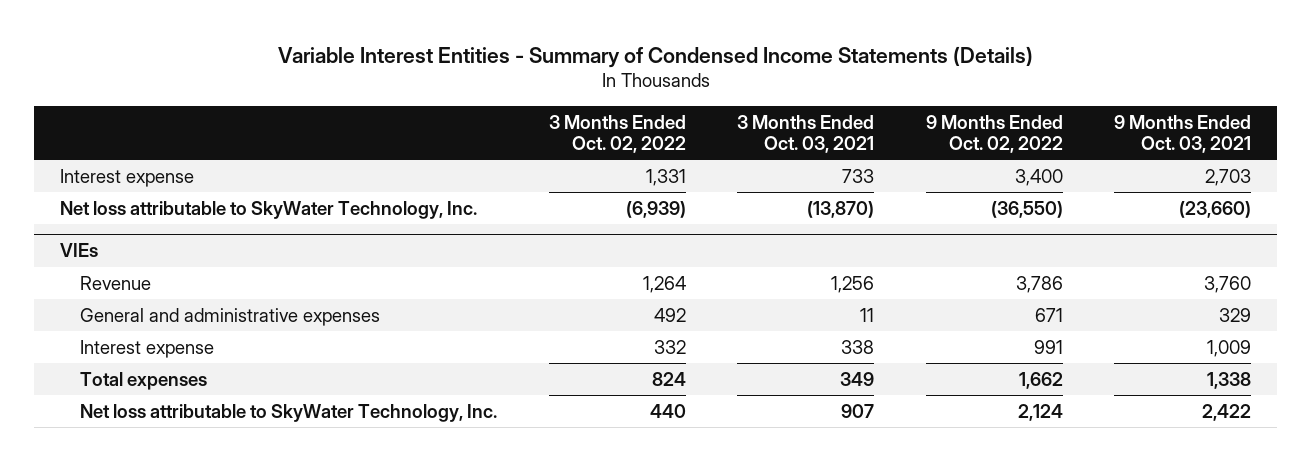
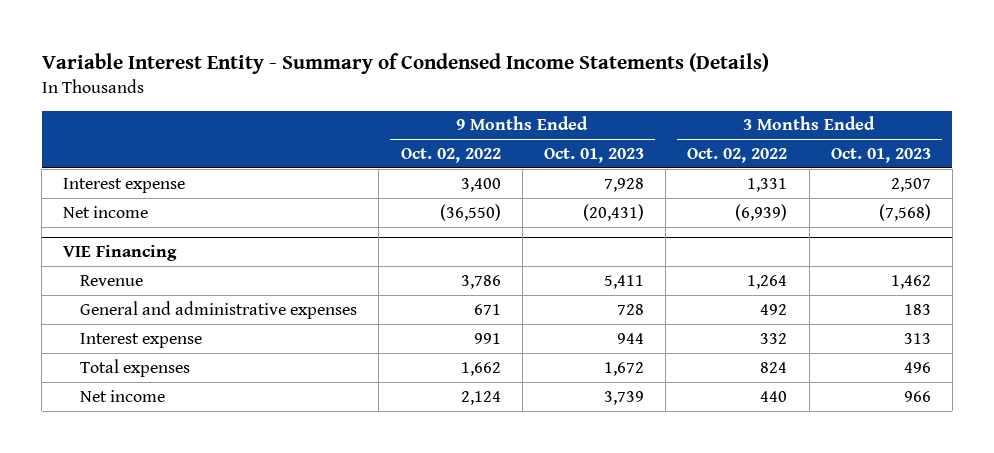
[277,45,1033,68] Variable Interest Entities - Summary of Condensed Income Statements (Details) -> [41,53,769,75] Variable Interest Entity - Summary of Condensed Income Statements (Details)
[737,114,875,153] 3 Months Ended Oct. 03, 2021 -> none
[1114,114,1252,153] 9 Months Ended Oct. 03, 2021 -> none
none -> [544,147,645,163] Oct. 01, 2023
none -> [830,147,931,163] Oct. 01, 2023
[59,200,477,219] Net loss attributable to SkyWater Technology, Inc. -> [63,205,149,218] Net income
[59,243,98,258] VIEs -> [63,245,178,262] VIE Financing
[80,403,498,422] Net loss attributable to SkyWater Technology, Inc. -> [80,389,166,402] Net income

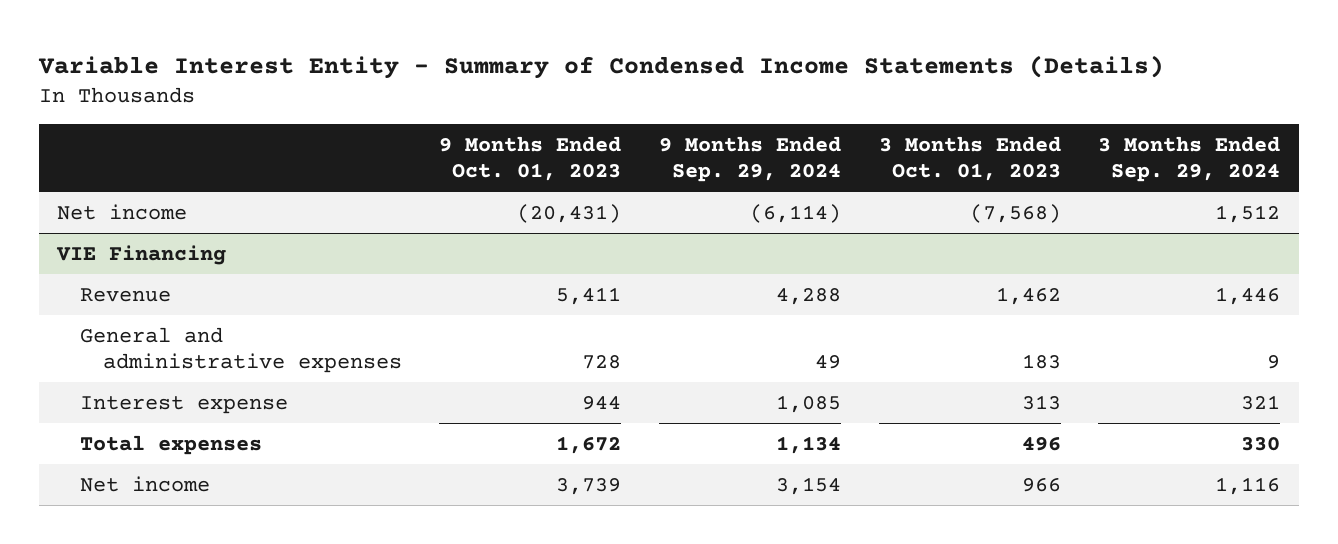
[400,147,501,163] Oct. 02, 2022 -> none
[687,147,788,163] Oct. 02, 2022 -> none
none -> [658,136,841,183] 9 Months Ended Sep. 29, 2024
none -> [1098,136,1281,183] 3 Months Ended Sep. 29, 2024
[63,177,186,193] Interest expense -> none

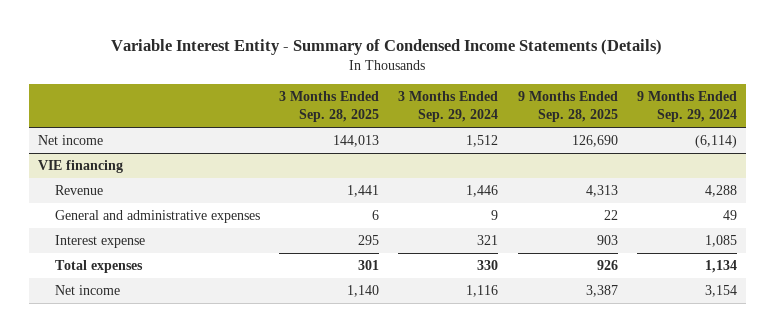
[439,136,622,182] 9 Months Ended Oct. 01, 2023 -> none
[878,136,1061,182] 3 Months Ended Oct. 01, 2023 -> none
none -> [279,91,380,123] 3 Months Ended Sep. 28, 2025
none -> [517,91,618,123] 9 Months Ended Sep. 28, 2025
[56,245,227,266] VIE Financing -> [38,160,124,174] VIE financing

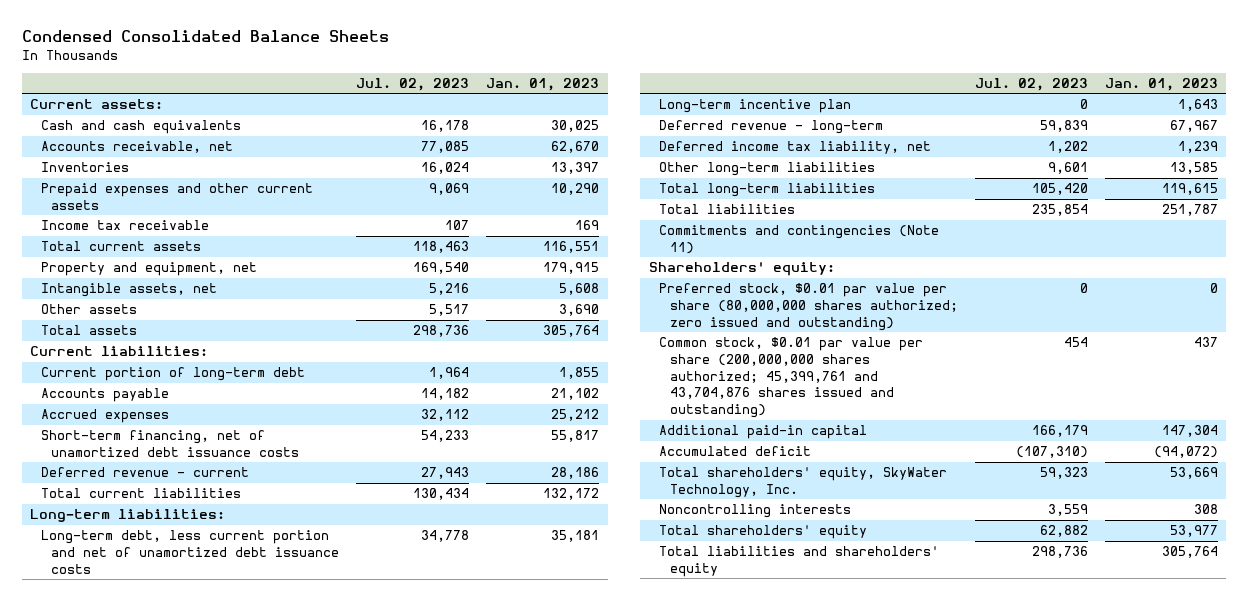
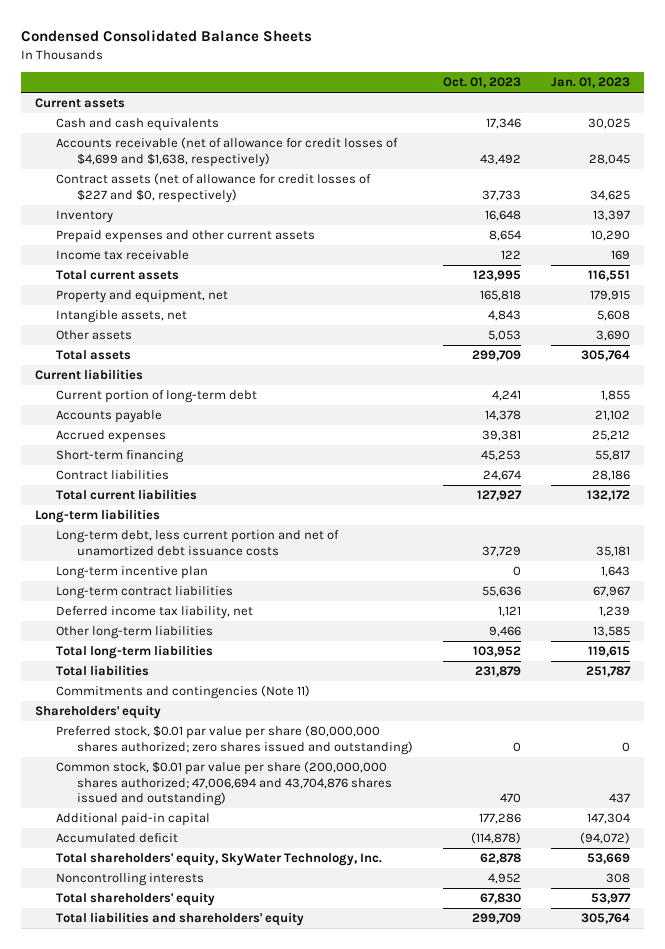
[356,77,470,91] Jul. 02, 2023 -> none
none -> [443,77,522,89] Oct. 01, 2023
[30,99,164,110] Current assets: -> [35,98,126,109] Current assets
[40,141,233,154] Accounts receivable, net -> [56,137,399,167] Accounts receivable (net of allowance for credit losses of $4,699 and $1,638, respectively)
[551,141,600,154] 62,670 -> [588,153,630,165] 28,045
none -> [56,173,372,203] Contract assets (net of allowance for credit losses of $227 and $0, respectively)
[40,162,129,173] Inventories -> [56,210,114,224] Inventory
[30,346,209,357] Current liabilities: -> [35,369,144,381] Current liabilities
[40,430,300,458] Short-term financing, net of unamortized debt issuance costs -> [56,450,185,464] Short-term financing
[40,467,249,478] Deferred revenue - current -> [56,470,170,481] Contract liabilities
[30,509,226,523] Long-term liabilities: -> [35,509,161,524] Long-term liabilities
[659,120,884,135] Deferred revenue - long-term -> [56,586,234,600] Long-term contract liabilities
[648,262,835,277] Shareholders' equity: -> [35,705,162,720] Shareholders' equity
[659,283,958,331] Preferred stock, $0.01 par value per share (80,000,000 shares authorized; zero issued and outstanding) -> [56,725,414,755] Preferred stock, $0.01 par value per share (80,000,000 shares authorized; zero shares issued and outstanding)
[659,337,924,419] Common stock, $0.01 par value per share (200,000,000 shares authorized; 45,399,761 and 43,704,876 shares issued and outstanding) -> [56,761,393,807] Common stock, $0.01 par value per share (200,000,000 shares authorized; 47,006,694 and 43,704,876 shares issued and outstanding)

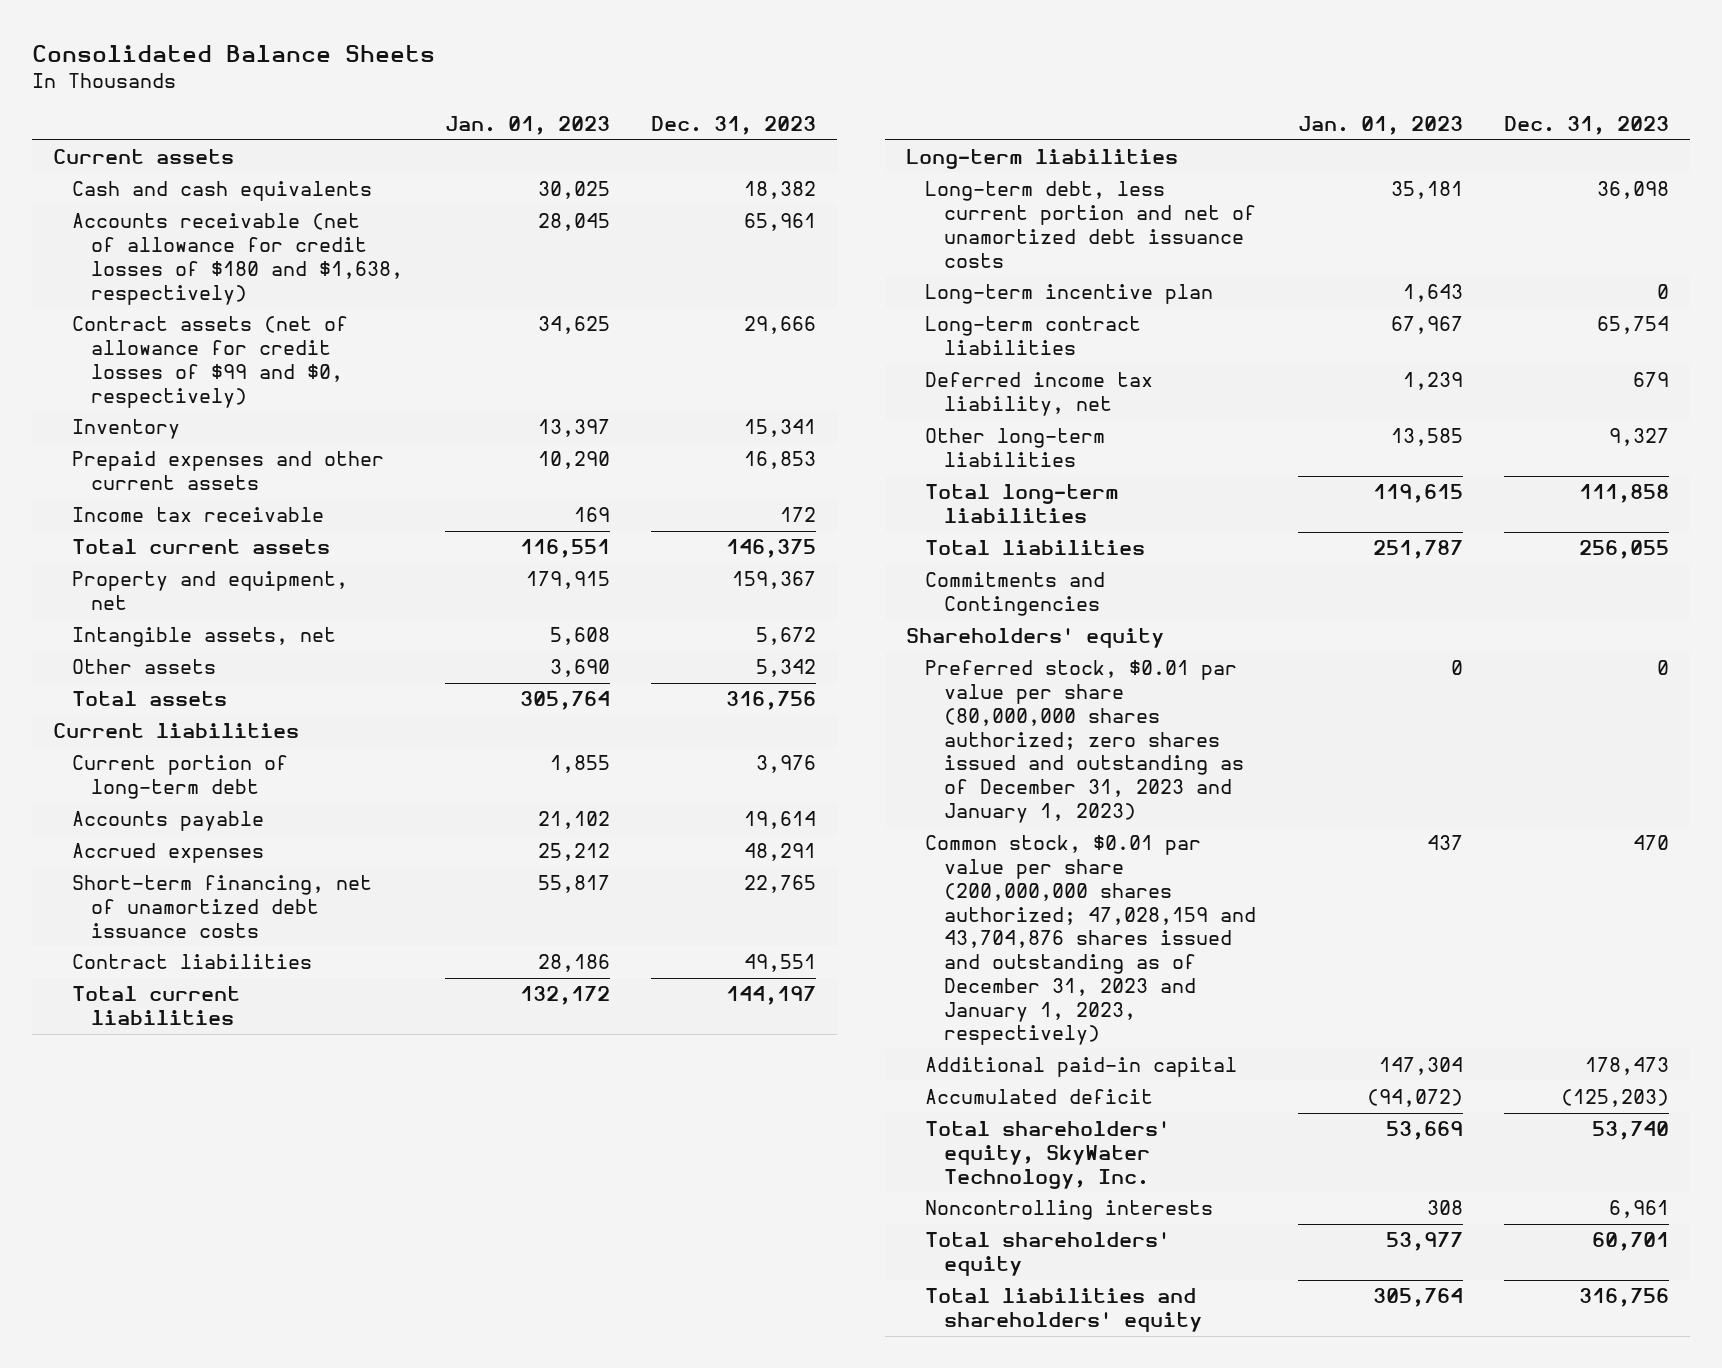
[20,30,312,43] Condensed Consolidated Balance Sheets -> [32,45,436,63] Consolidated Balance Sheets
[443,77,522,89] Oct. 01, 2023 -> none
none -> [651,115,817,135] Dec. 31, 2023
[56,137,399,167] Accounts receivable (net of allowance for credit losses of $4,699 and $1,638, respectively) -> [72,213,404,305] Accounts receivable (net of allowance for credit losses of $180 and $1,638, respectively)
[56,173,372,203] Contract assets (net of allowance for credit losses of $227 and $0, respectively) -> [72,316,349,408] Contract assets (net of allowance for credit losses of $99 and $0, respectively)
[56,450,185,464] Short-term financing -> [72,875,373,938] Short-term financing, net of unamortized debt issuance costs
[56,685,311,700] Commitments and contingencies (Note 11) -> [925,572,1106,617] Commitments and Contingencies
[56,725,414,755] Preferred stock, $0.01 par value per share (80,000,000 shares authorized; zero shares issued and outstanding) -> [925,660,1245,823] Preferred stock, $0.01 par value per share (80,000,000 shares authorized; zero shares issued and outstanding as of December 31, 2023 and January 1, 2023)
[56,761,393,807] Common stock, $0.01 par value per share (200,000,000 shares authorized; 47,006,694 and 43,704,876 shares issued and outstanding) -> [925,835,1257,1046] Common stock, $0.01 par value per share (200,000,000 shares authorized; 47,028,159 and 43,704,876 shares issued and outstanding as of December 31, 2023 and January 1, 2023, respectively)

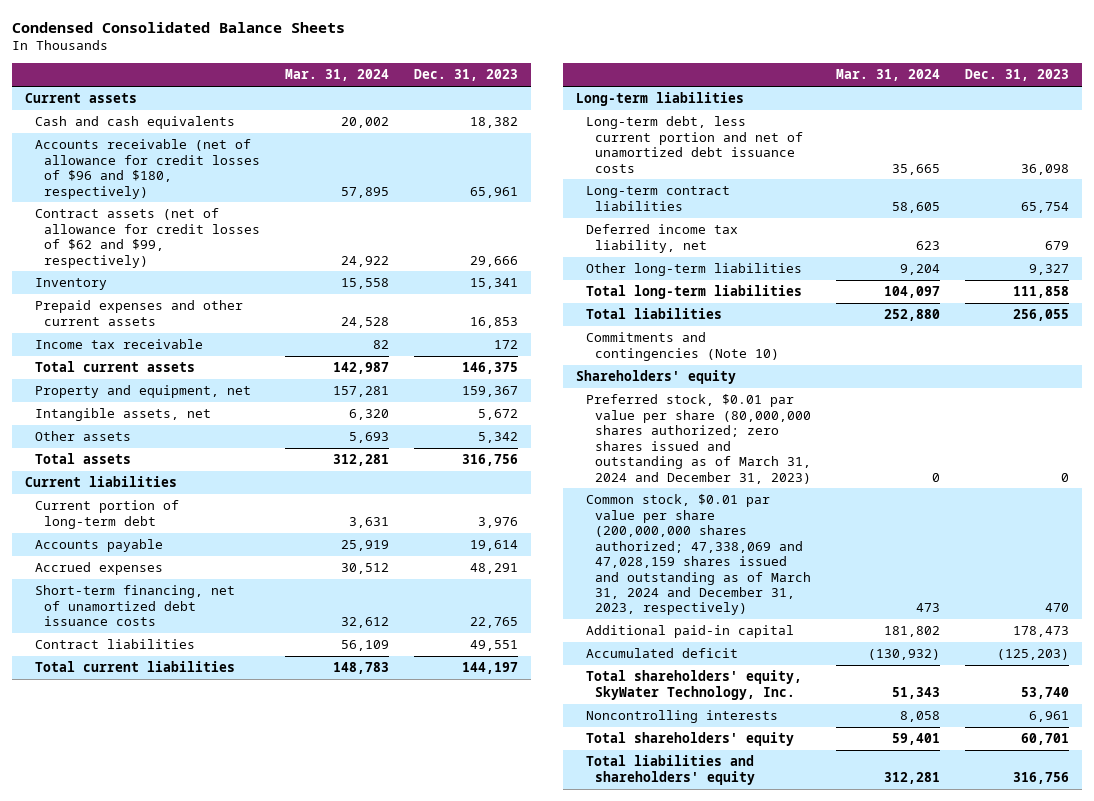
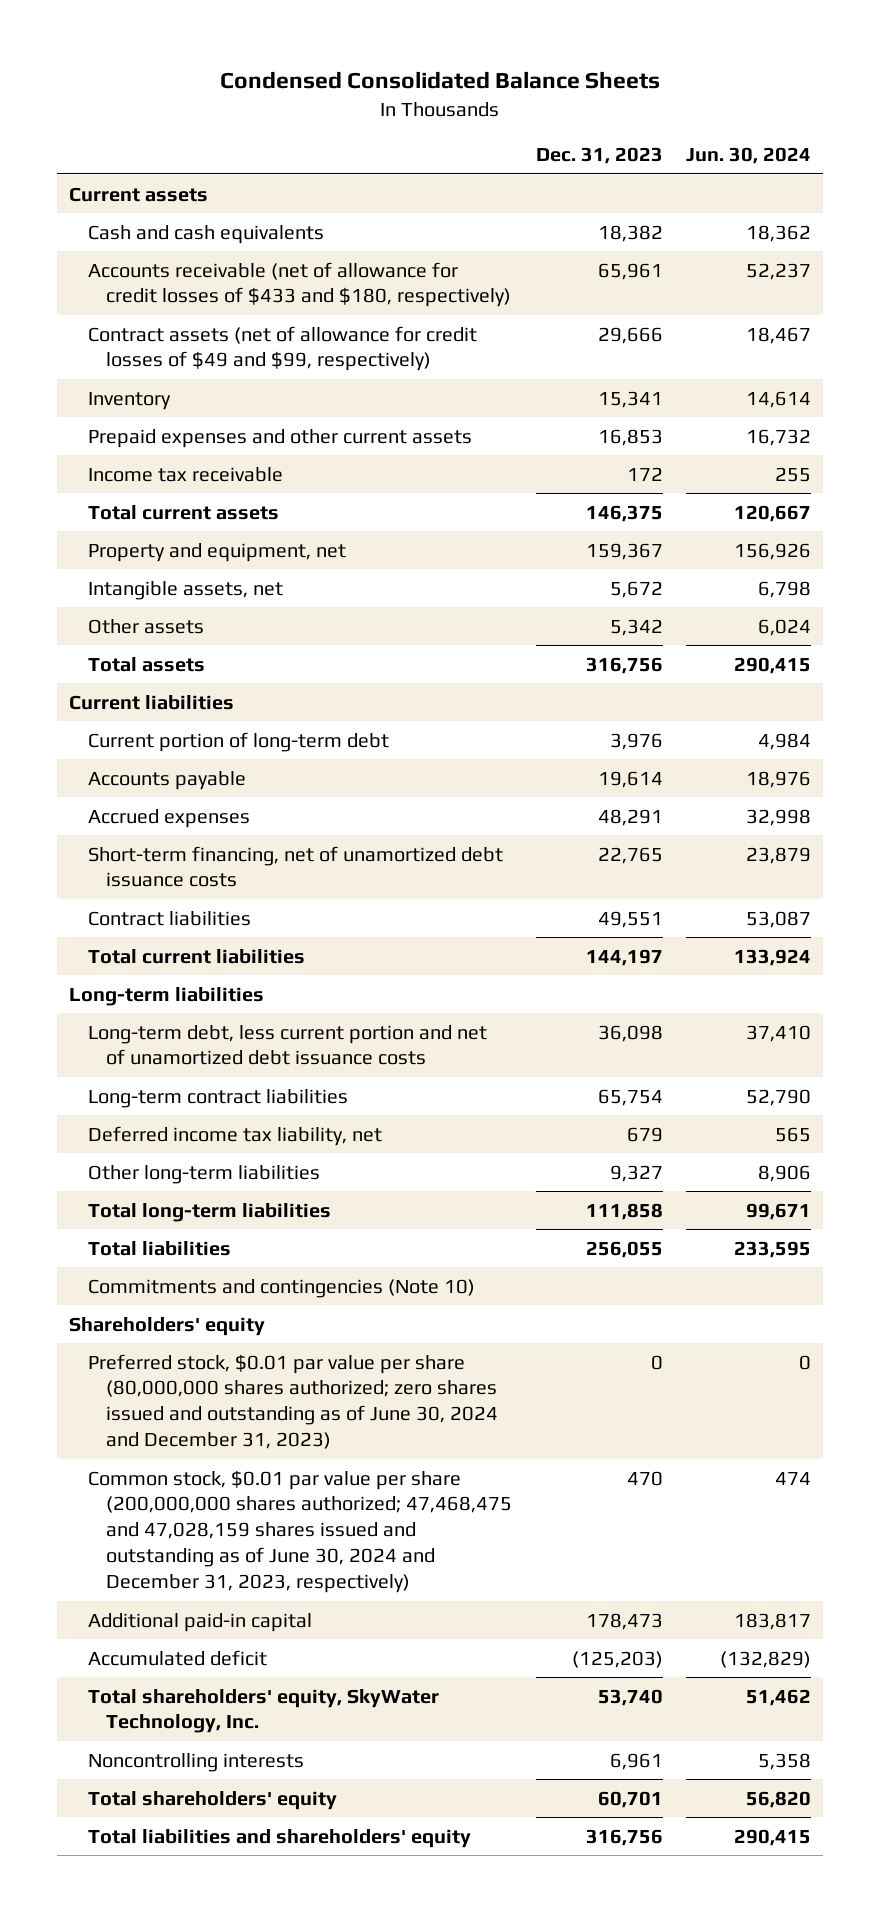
[285,69,390,82] Mar. 31, 2024 -> none
none -> [686,147,812,165] Jun. 30, 2024
[34,139,261,199] Accounts receivable (net of allowance for credit losses of $96 and $180, respectively) -> [87,261,511,308] Accounts receivable (net of allowance for credit losses of $433 and $180, respectively)
[34,208,261,268] Contract assets (net of allowance for credit losses of $62 and $99, respectively) -> [87,325,477,372] Contract assets (net of allowance for credit losses of $49 and $99, respectively)
[585,394,812,484] Preferred stock, $0.01 par value per share (80,000,000 shares authorized; zero shares issued and outstanding as of March 31, 2024 and December 31, 2023) -> [87,1353,498,1450] Preferred stock, $0.01 par value per share (80,000,000 shares authorized; zero shares issued and outstanding as of June 30, 2024 and December 31, 2023)
[585,494,812,616] Common stock, $0.01 par value per share (200,000,000 shares authorized; 47,338,069 and 47,028,159 shares issued and outstanding as of March 31, 2024 and December 31, 2023, respectively) -> [87,1469,512,1593] Common stock, $0.01 par value per share (200,000,000 shares authorized; 47,468,475 and 47,028,159 shares issued and outstanding as of June 30, 2024 and December 31, 2023, respectively)

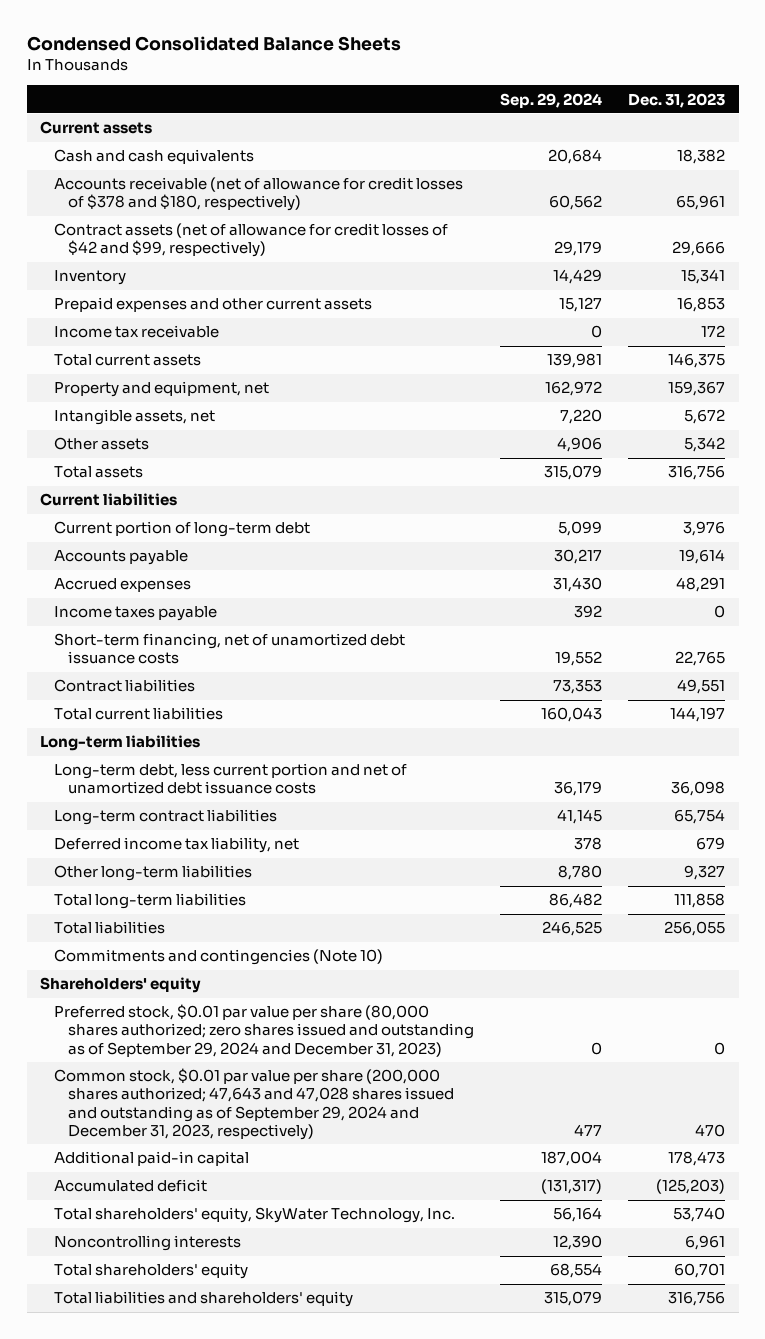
[686,147,812,165] Jun. 30, 2024 -> none
none -> [500,92,603,108] Sep. 29, 2024
[87,261,511,308] Accounts receivable (net of allowance for credit losses of $433 and $180, respectively) -> [53,177,463,212] Accounts receivable (net of allowance for credit losses of $378 and $180, respectively)
[87,325,477,372] Contract assets (net of allowance for credit losses of $49 and $99, respectively) -> [53,223,448,258] Contract assets (net of allowance for credit losses of $42 and $99, respectively)
none -> [53,606,217,622] Income taxes payable
[87,1353,498,1450] Preferred stock, $0.01 par value per share (80,000,000 shares authorized; zero shares issued and outstanding as of June 30, 2024 and December 31, 2023) -> [53,1004,474,1057] Preferred stock, $0.01 par value per share (80,000 shares authorized; zero shares issued and outstanding as of September 29, 2024 and December 31, 2023)
[87,1469,512,1593] Common stock, $0.01 par value per share (200,000,000 shares authorized; 47,468,475 and 47,028,159 shares issued and outstanding as of June 30, 2024 and December 31, 2023, respectively) -> [53,1068,454,1140] Common stock, $0.01 par value per share (200,000 shares authorized; 47,643 and 47,028 shares issued and outstanding as of September 29, 2024 and December 31, 2023, respectively)

